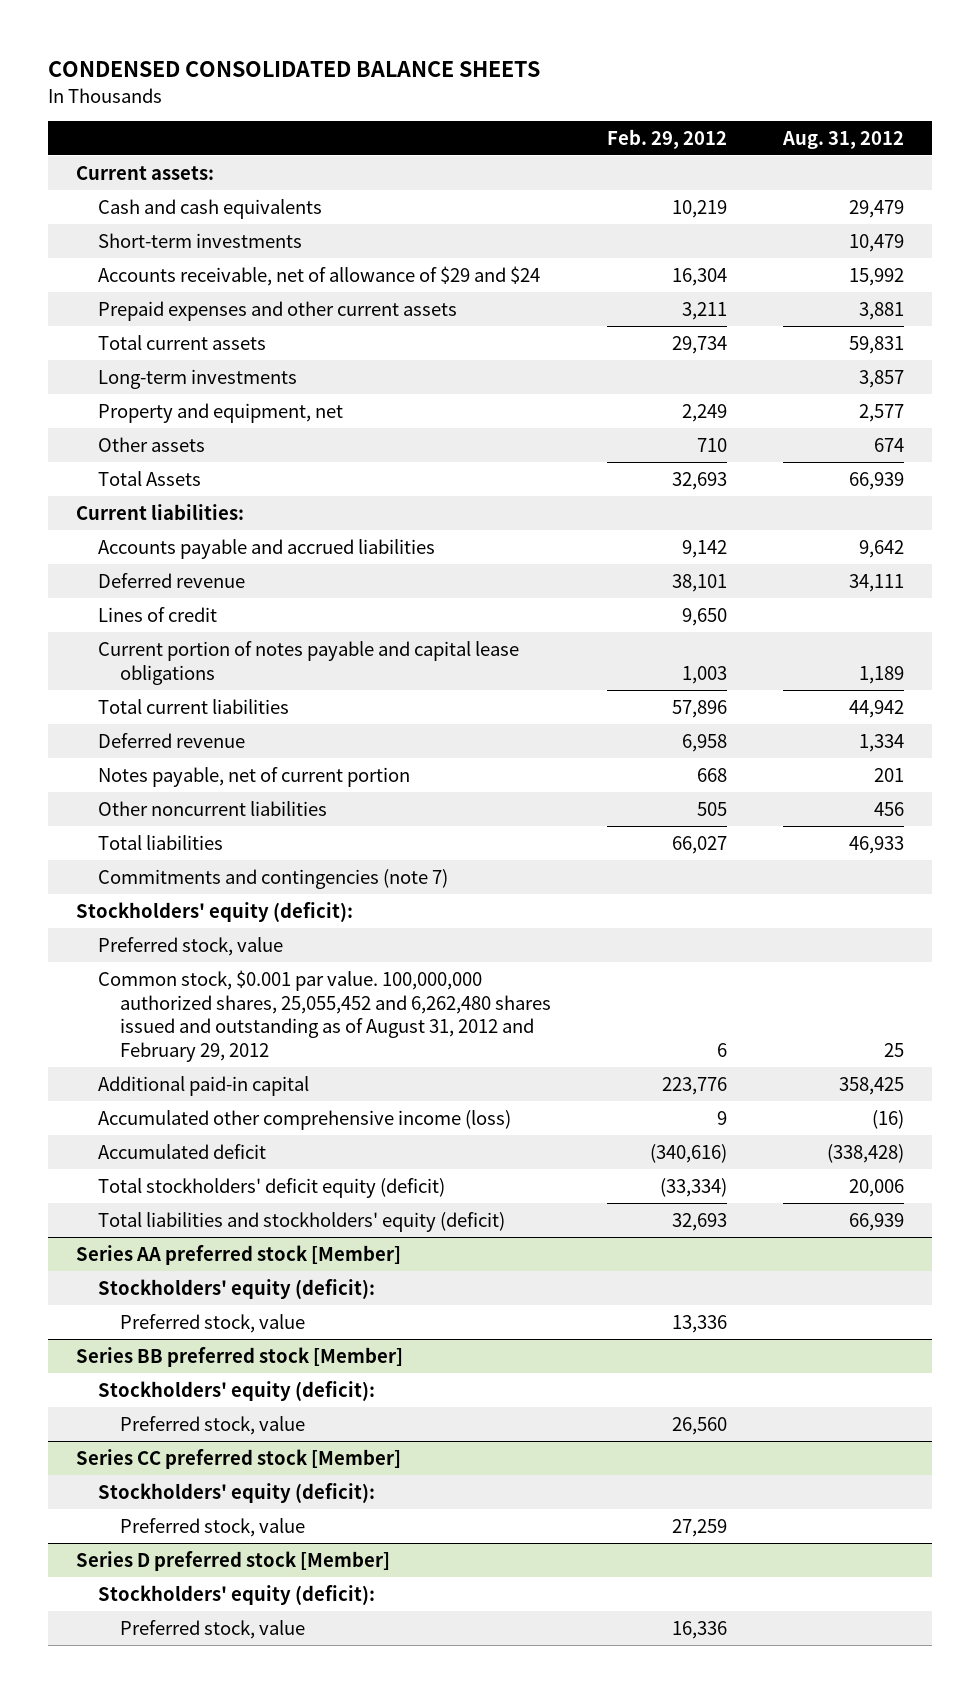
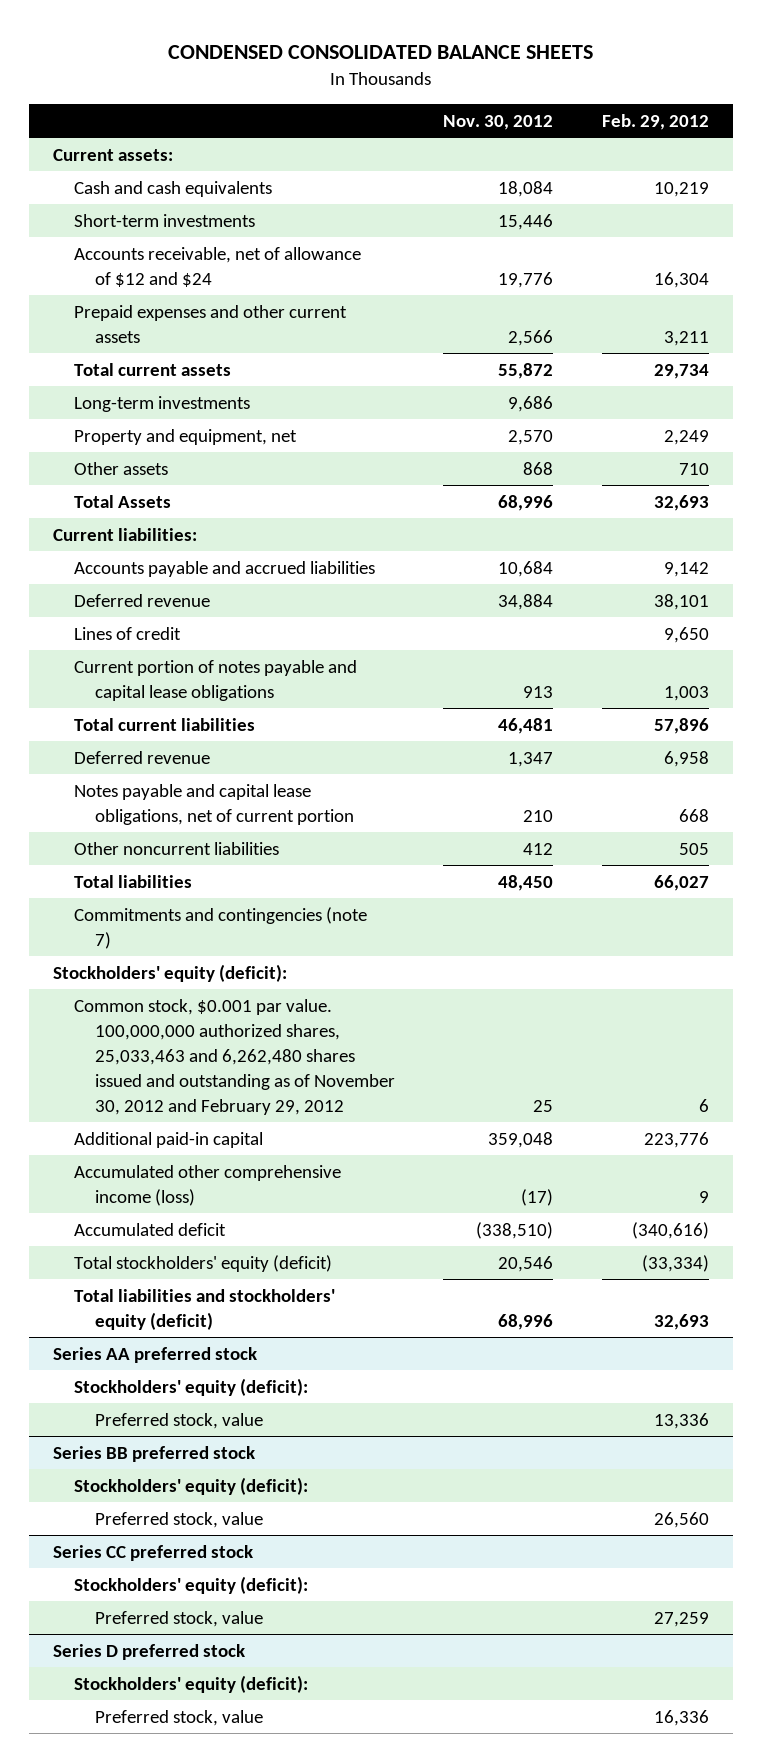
[781,130,904,149] Aug. 31, 2012 -> none
none -> [443,114,554,130] Nov. 30, 2012
[98,265,541,286] Accounts receivable, net of allowance of $29 and $24 -> [74,246,362,287] Accounts receivable, net of allowance of $12 and $24
[98,766,411,787] Notes payable, net of current portion -> [74,783,354,825] Notes payable and capital lease obligations, net of current portion
[98,936,284,956] Preferred stock, value -> none
[98,969,552,1063] Common stock, $0.001 par value. 100,000,000 authorized shares, 25,055,452 and 6,262,480 shares issued and outstanding as of August 31, 2012 and February 29, 2012 -> [74,998,395,1115] Common stock, $0.001 par value. 100,000,000 authorized shares, 25,033,463 and 6,262,480 shares issued and outstanding as of November 30, 2012 and February 29, 2012
[98,1177,446,1198] Total stockholders' deficit equity (deficit) -> [74,1254,333,1272] Total stockholders' equity (deficit)
[76,1244,402,1265] Series AA preferred stock [Member] -> [53,1346,258,1363] Series AA preferred stock
[76,1346,404,1367] Series BB preferred stock [Member] -> [53,1445,256,1462] Series BB preferred stock
[76,1448,402,1469] Series CC preferred stock [Member] -> [53,1544,254,1561] Series CC preferred stock
[76,1550,391,1571] Series D preferred stock [Member] -> [53,1643,246,1660] Series D preferred stock

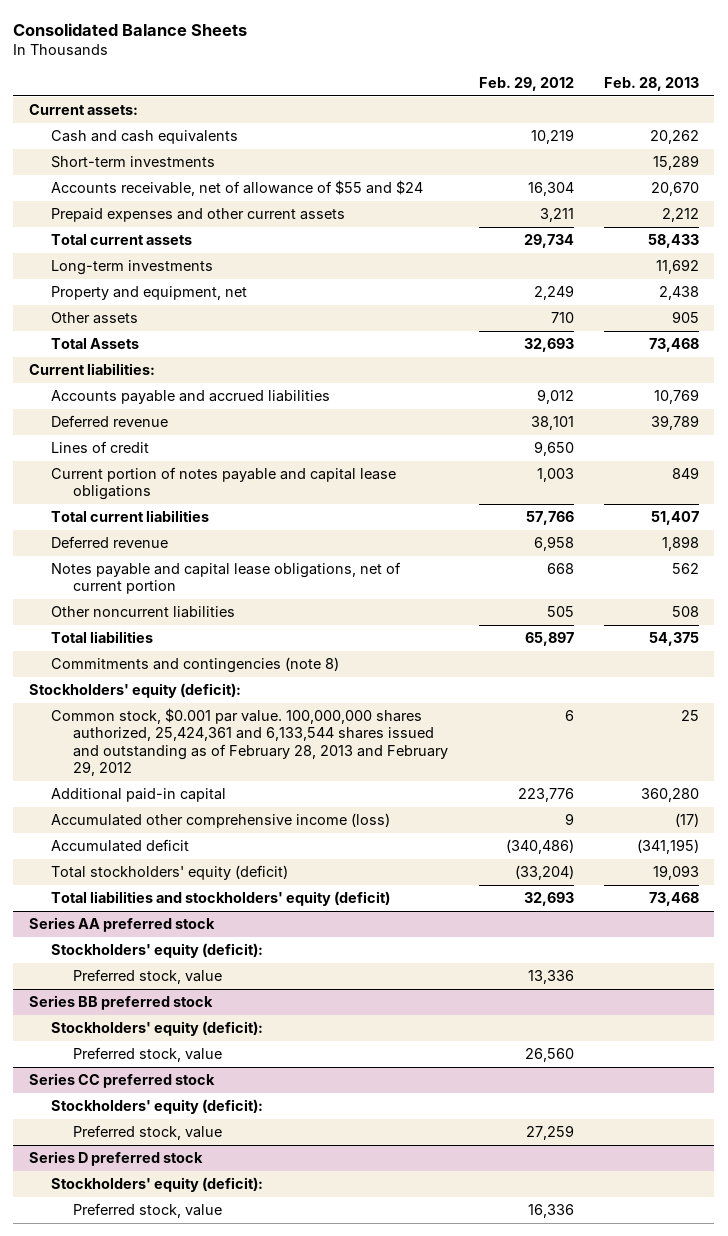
[168,45,594,60] CONDENSED CONSOLIDATED BALANCE SHEETS -> [13,22,248,36] Consolidated Balance Sheets
[443,114,554,130] Nov. 30, 2012 -> none
none -> [604,77,700,92] Feb. 28, 2013
[74,246,362,287] Accounts receivable, net of allowance of $12 and $24 -> [50,180,423,197] Accounts receivable, net of allowance of $55 and $24
[663,561,709,577] 9,142 -> [536,389,574,405] 9,012
[653,717,709,734] 57,896 -> [525,511,574,526] 57,766
[653,874,709,891] 66,027 -> [524,632,574,647] 65,897
[74,906,368,949] Commitments and contingencies (note 7) -> [50,657,339,674] Commitments and contingencies (note 8)
[74,998,395,1115] Common stock, $0.001 par value. 100,000,000 authorized shares, 25,033,463 and 6,262,480 shares issued and outstanding as of November 30, 2012 and February 29, 2012 -> [50,708,449,776] Common stock, $0.001 par value. 100,000,000 shares authorized, 25,424,361 and 6,133,544 shares issued and outstanding as of February 28, 2013 and February 29, 2012
[631,1221,709,1239] (340,616) -> [505,839,574,855] (340,486)
[641,1254,709,1272] (33,334) -> [514,865,574,881] (33,204)

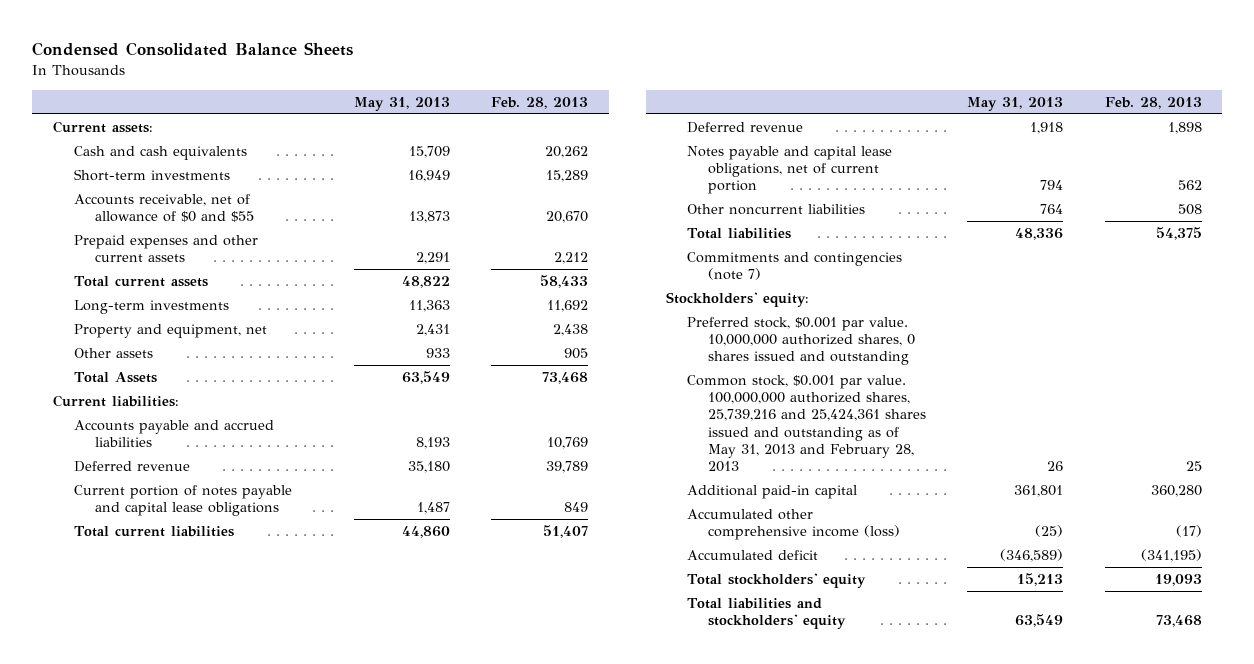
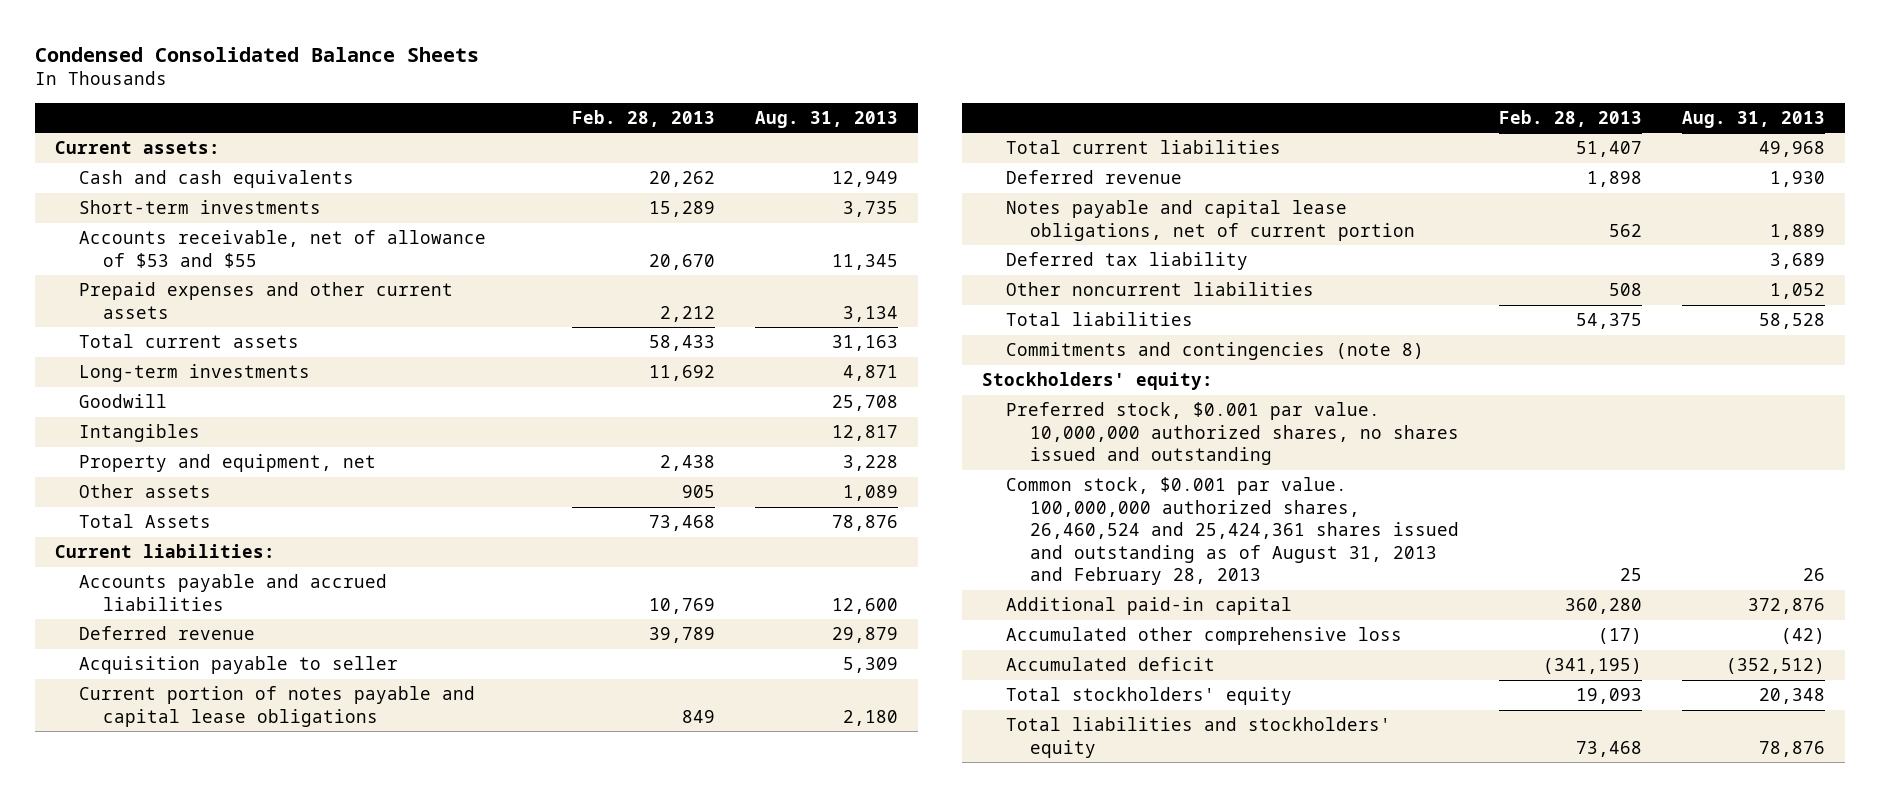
[354,96,451,111] May 31, 2013 -> none
none -> [755,110,899,128] Aug. 31, 2013
[73,194,254,223] Accounts receivable, net of allowance of $0 and $55 -> [78,230,486,268] Accounts receivable, net of allowance of $53 and $55
none -> [78,394,167,409] Goodwill
none -> [78,424,200,443] Intangibles
none -> [78,656,398,675] Acquisition payable to seller
none -> [1005,252,1248,271] Deferred tax liability
[687,252,903,281] Commitments and contingencies (note 7) -> [1005,342,1424,361] Commitments and contingencies (note 8)
[687,317,916,366] Preferred stock, $0.001 par value. 10,000,000 authorized shares, 0 shares issued and outstanding -> [1005,402,1459,466] Preferred stock, $0.001 par value. 10,000,000 authorized shares, no shares issued and outstanding
[687,375,927,472] Common stock, $0.001 par value. 100,000,000 authorized shares, 25,739,216 and 25,424,361 shares issued and outstanding as of May 31, 2013 and February 28, 2013 -> [1005,477,1459,586] Common stock, $0.001 par value. 100,000,000 authorized shares, 26,460,524 and 25,424,361 shares issued and outstanding as of August 31, 2013 and February 28, 2013
[687,509,901,541] Accumulated other comprehensive income (loss) -> [1005,627,1402,646] Accumulated other comprehensive loss

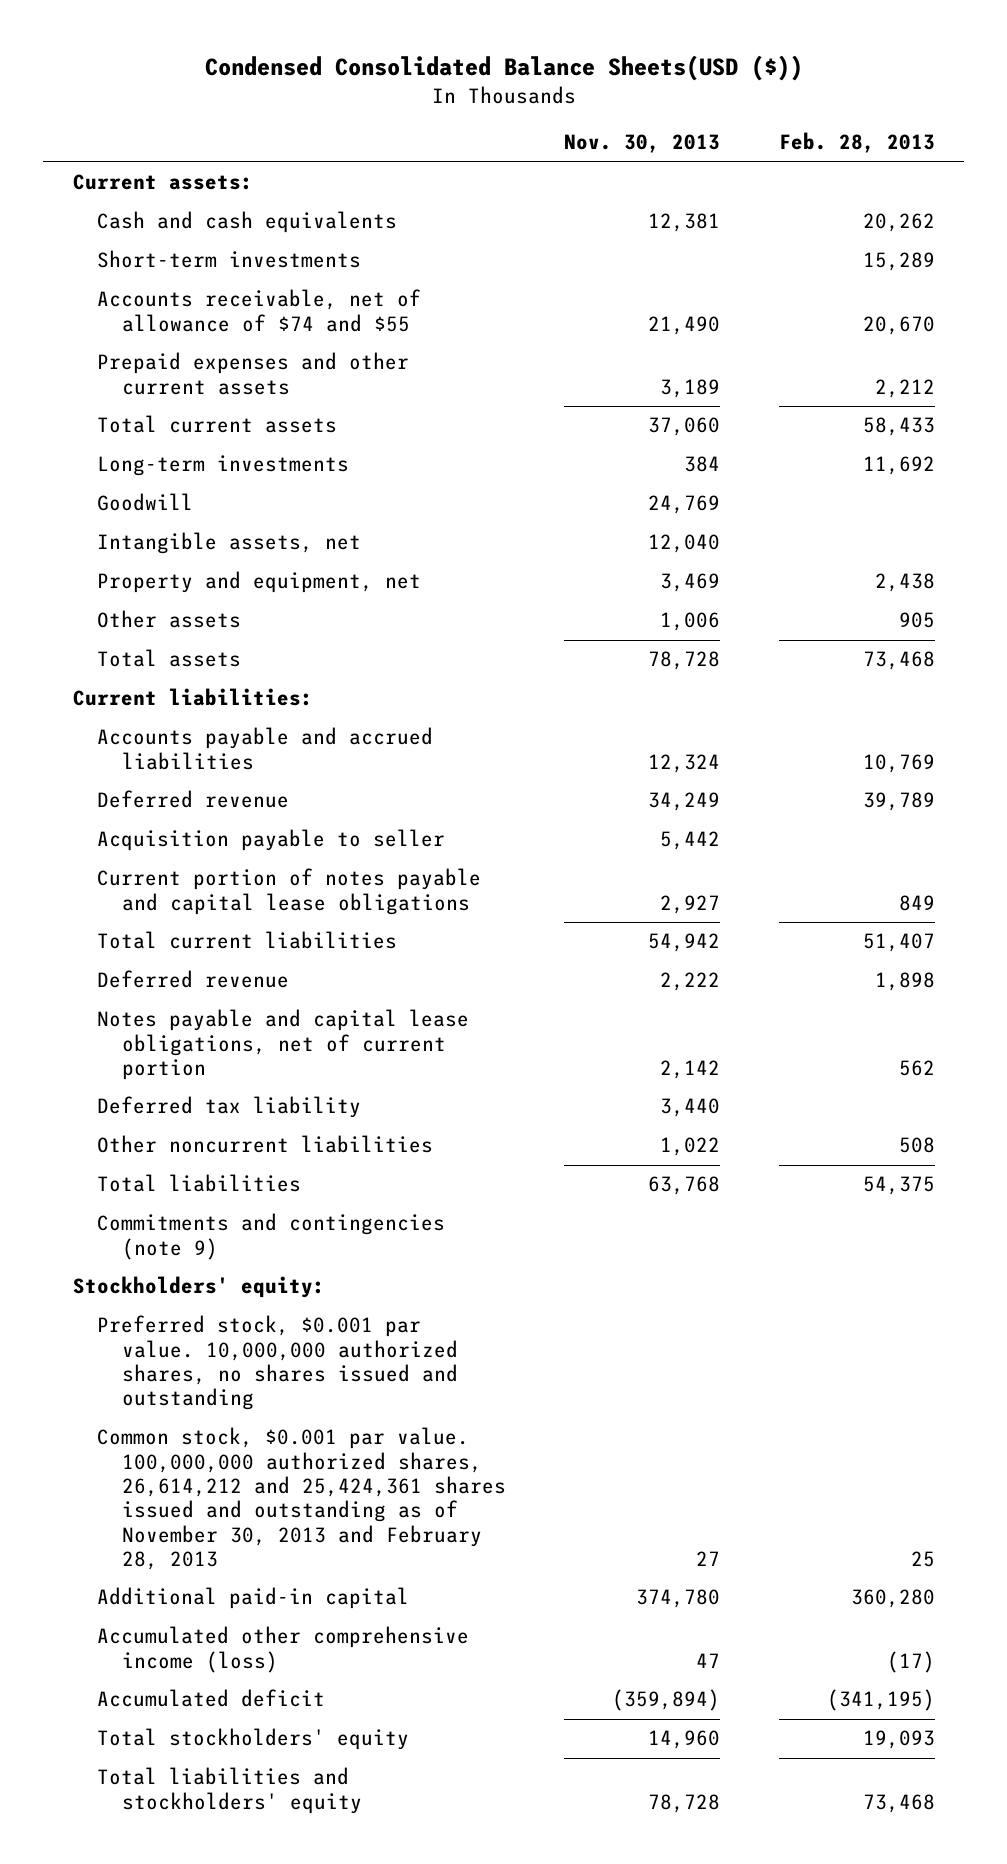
[34,46,479,62] Condensed Consolidated Balance Sheets -> [204,55,803,82] Condensed Consolidated Balance Sheets(USD ($))
[755,110,899,128] Aug. 31, 2013 -> none
none -> [564,134,721,154] Nov. 30, 2013
[78,230,486,268] Accounts receivable, net of allowance of $53 and $55 -> [97,289,422,332] Accounts receivable, net of allowance of $74 and $55
[78,424,200,443] Intangibles -> [97,532,362,555] Intangible assets, net
[78,514,211,529] Total Assets -> [97,649,242,668] Total assets
[1005,342,1424,361] Commitments and contingencies (note 8) -> [97,1213,446,1260] Commitments and contingencies (note 9)
[1005,477,1459,586] Common stock, $0.001 par value. 100,000,000 authorized shares, 26,460,524 and 25,424,361 shares issued and outstanding as of August 31, 2013 and February 28, 2013 -> [97,1427,506,1570] Common stock, $0.001 par value. 100,000,000 authorized shares, 26,614,212 and 25,424,361 shares issued and outstanding as of November 30, 2013 and February 28, 2013
[1005,627,1402,646] Accumulated other comprehensive loss -> [97,1626,470,1673] Accumulated other comprehensive income (loss)

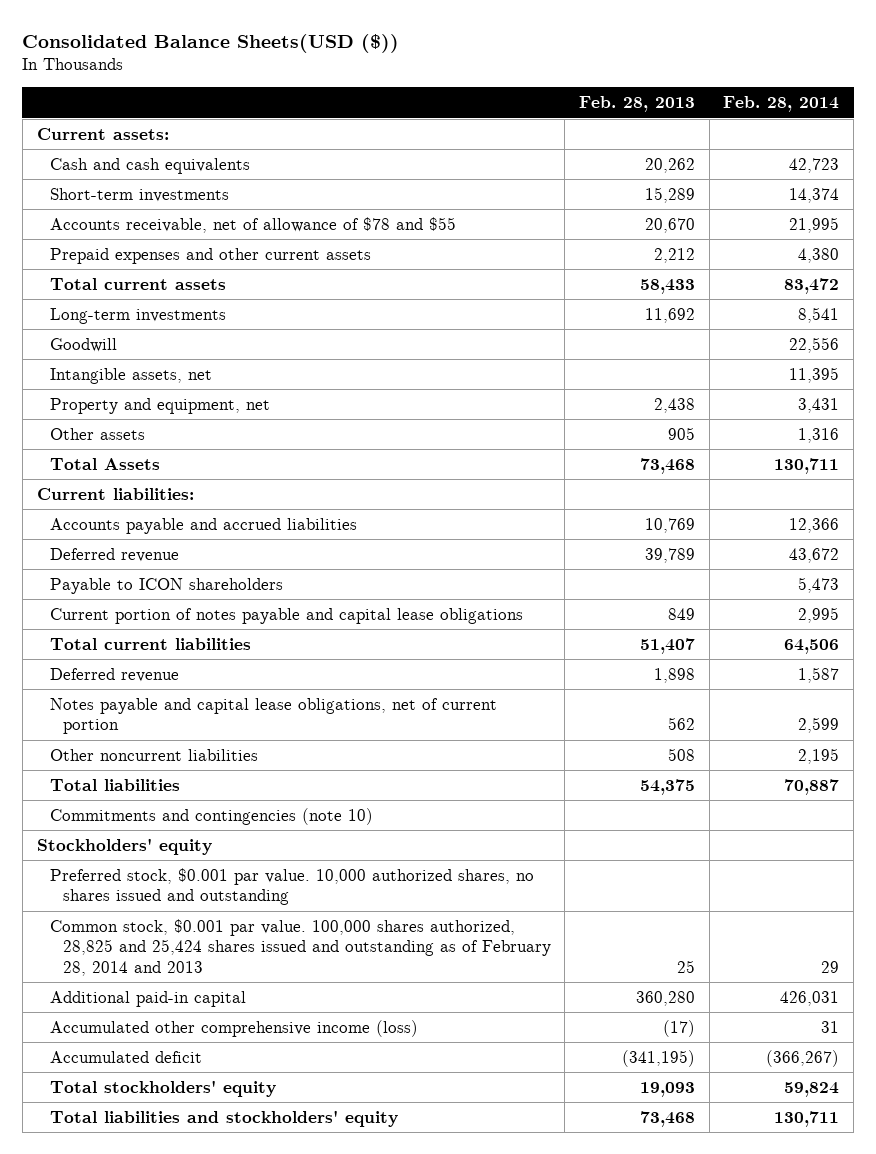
[204,55,803,82] Condensed Consolidated Balance Sheets(USD ($)) -> [22,34,400,54] Consolidated Balance Sheets(USD ($))
[564,134,721,154] Nov. 30, 2013 -> none
none -> [723,96,840,113] Feb. 28, 2014
[97,289,422,332] Accounts receivable, net of allowance of $74 and $55 -> [49,216,456,233] Accounts receivable, net of allowance of $78 and $55
[97,649,242,668] Total assets -> [49,457,160,470] Total Assets
[97,829,446,852] Acquisition payable to seller -> [49,577,283,594] Payable to ICON shareholders
[97,1096,362,1119] Deferred tax liability -> none
[97,1213,446,1260] Commitments and contingencies (note 9) -> [49,807,373,825] Commitments and contingencies (note 10)
[72,1276,325,1299] Stockholders' equity: -> [36,837,212,855] Stockholders' equity
[97,1315,458,1411] Preferred stock, $0.001 par value. 10,000,000 authorized shares, no shares issued and outstanding -> [49,867,534,906] Preferred stock, $0.001 par value. 10,000 authorized shares, no shares issued and outstanding
[97,1427,506,1570] Common stock, $0.001 par value. 100,000,000 authorized shares, 26,614,212 and 25,424,361 shares issued and outstanding as of November 30, 2013 and February 28, 2013 -> [49,918,551,976] Common stock, $0.001 par value. 100,000 shares authorized, 28,825 and 25,424 shares issued and outstanding as of February 28, 2014 and 2013

